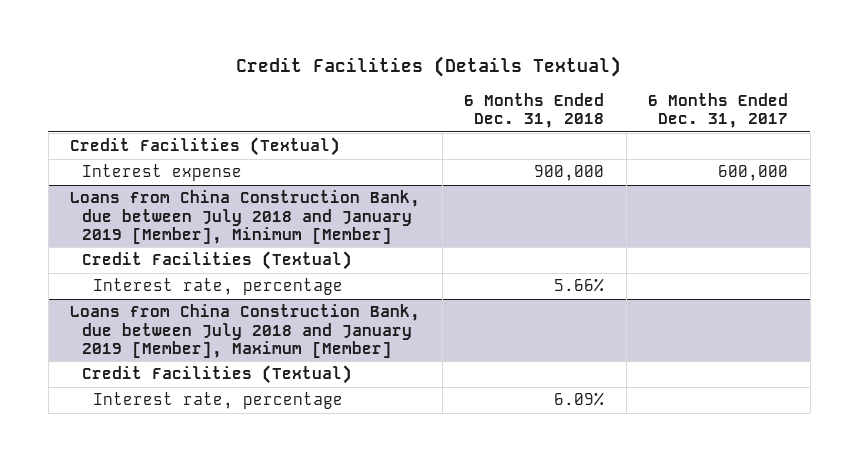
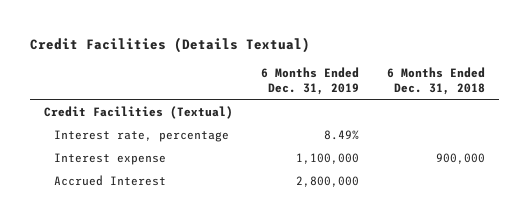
[648,92,789,129] 6 Months Ended Dec. 31, 2017 -> none
none -> [261,66,360,95] 6 Months Ended Dec. 31, 2019
none -> [53,129,229,142] Interest rate, percentage
[70,190,421,244] Loans from China Construction Bank, due between July 2018 and January 2019 [Member], Minimum [Member] -> none
[81,251,352,271] Credit Facilities (Textual) -> none
[93,278,344,296] Interest rate, percentage -> none
[70,304,421,358] Loans from China Construction Bank, due between July 2018 and January 2019 [Member], Maximum [Member] -> none
[81,365,352,385] Credit Facilities (Textual) -> none
[93,392,344,410] Interest rate, percentage -> none
none -> [53,174,166,186] Accrued Interest

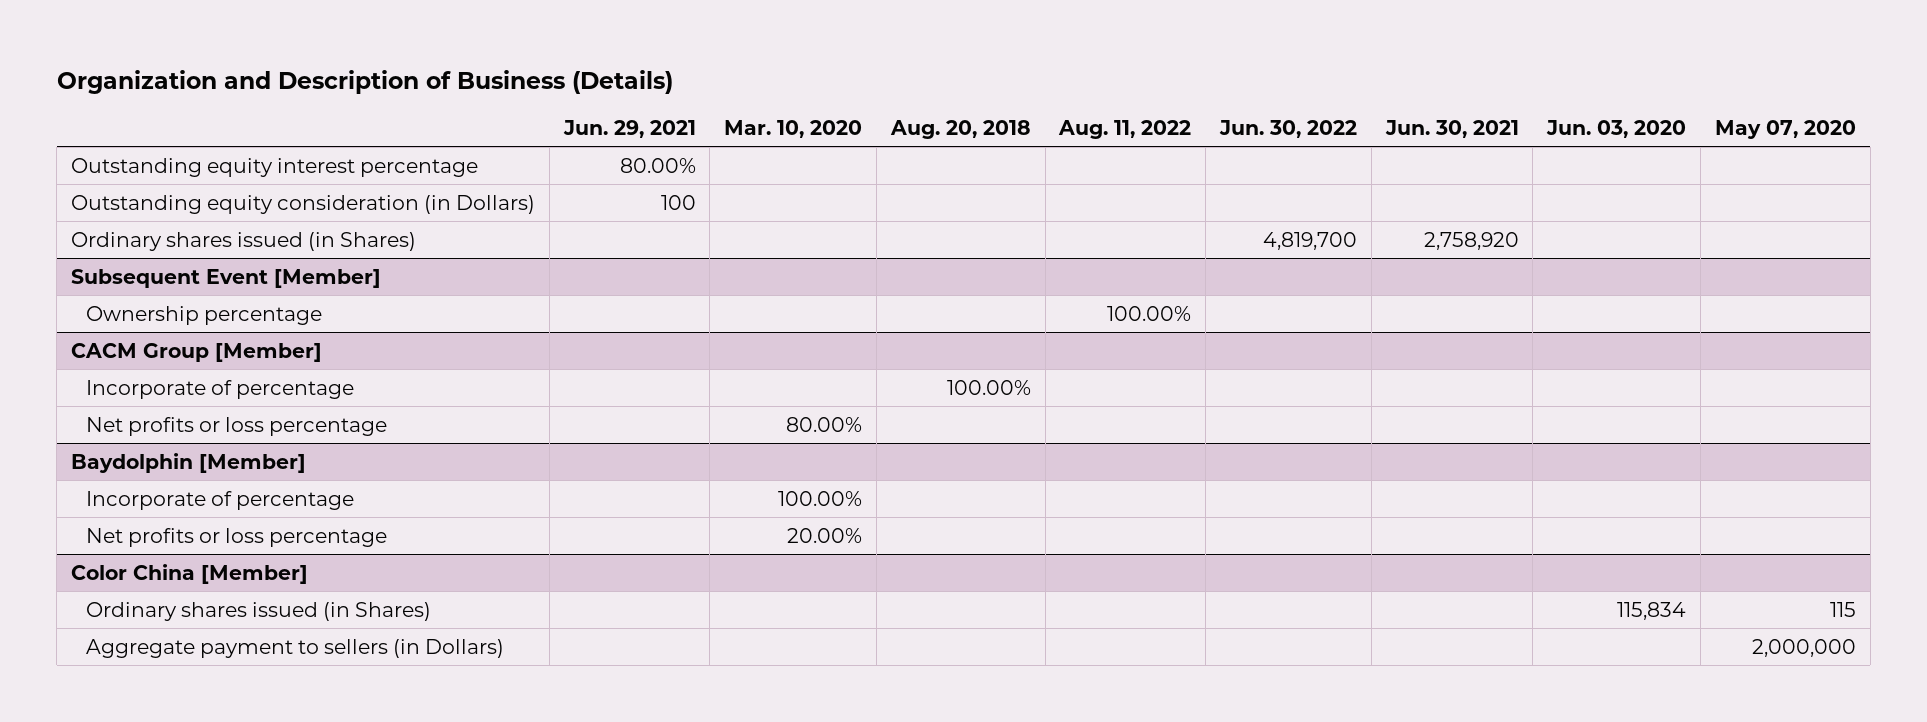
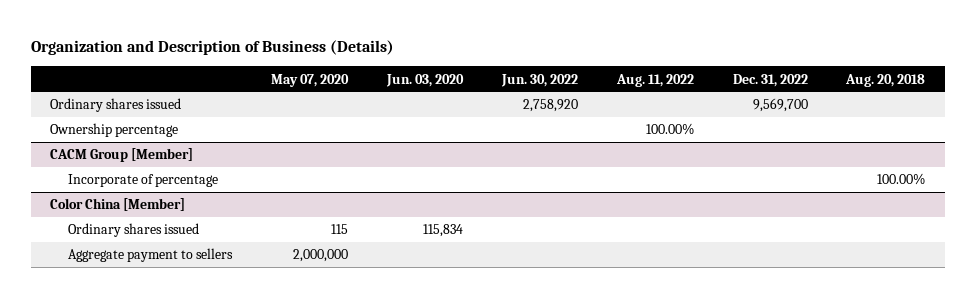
[562,119,696,138] Jun. 29, 2021 -> none
[724,119,863,138] Mar. 10, 2020 -> none
[1384,119,1519,138] Jun. 30, 2021 -> none
none -> [732,73,808,87] Dec. 31, 2022
[70,157,478,177] Outstanding equity interest percentage -> none
[70,194,535,214] Outstanding equity consideration (in Dollars) -> none
[70,268,381,288] Subsequent Event [Member] -> none
[85,305,322,325] Ownership percentage -> none
[70,231,416,251] Ordinary shares issued (in Shares) -> [50,98,182,113] Ordinary shares issued
[1263,231,1358,250] 4,819,700 -> [522,99,578,113] 2,758,920
none -> [50,123,179,138] Ownership percentage
[85,416,387,436] Net profits or loss percentage -> none
[70,452,306,473] Baydolphin [Member] -> none
[85,490,354,510] Incorporate of percentage -> none
[85,527,387,547] Net profits or loss percentage -> none
[85,601,431,621] Ordinary shares issued (in Shares) -> [68,223,200,238] Ordinary shares issued
[85,638,504,658] Aggregate payment to sellers (in Dollars) -> [68,248,234,263] Aggregate payment to sellers

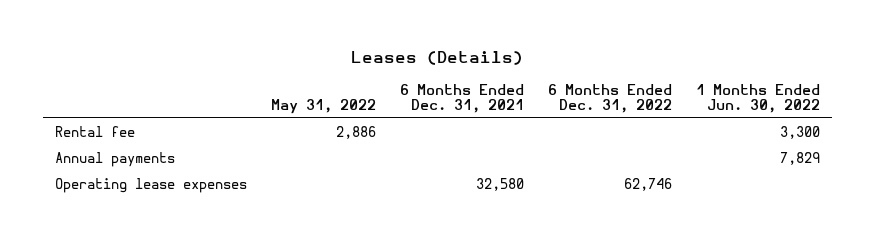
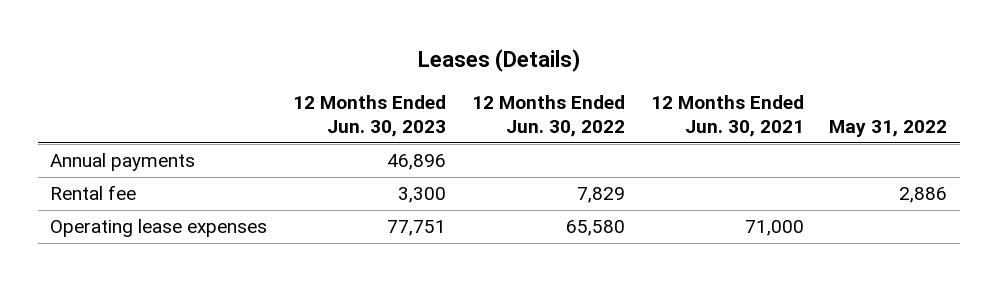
[399,83,524,114] 6 Months Ended Dec. 31, 2021 -> none
[547,83,672,114] 6 Months Ended Dec. 31, 2022 -> none
[695,83,820,114] 1 Months Ended Jun. 30, 2022 -> none
none -> [293,94,447,137] 12 Months Ended Jun. 30, 2023
none -> [471,94,625,137] 12 Months Ended Jun. 30, 2022
none -> [650,94,804,137] 12 Months Ended Jun. 30, 2021
[54,126,135,138] Rental fee -> [50,185,137,201] Rental fee

